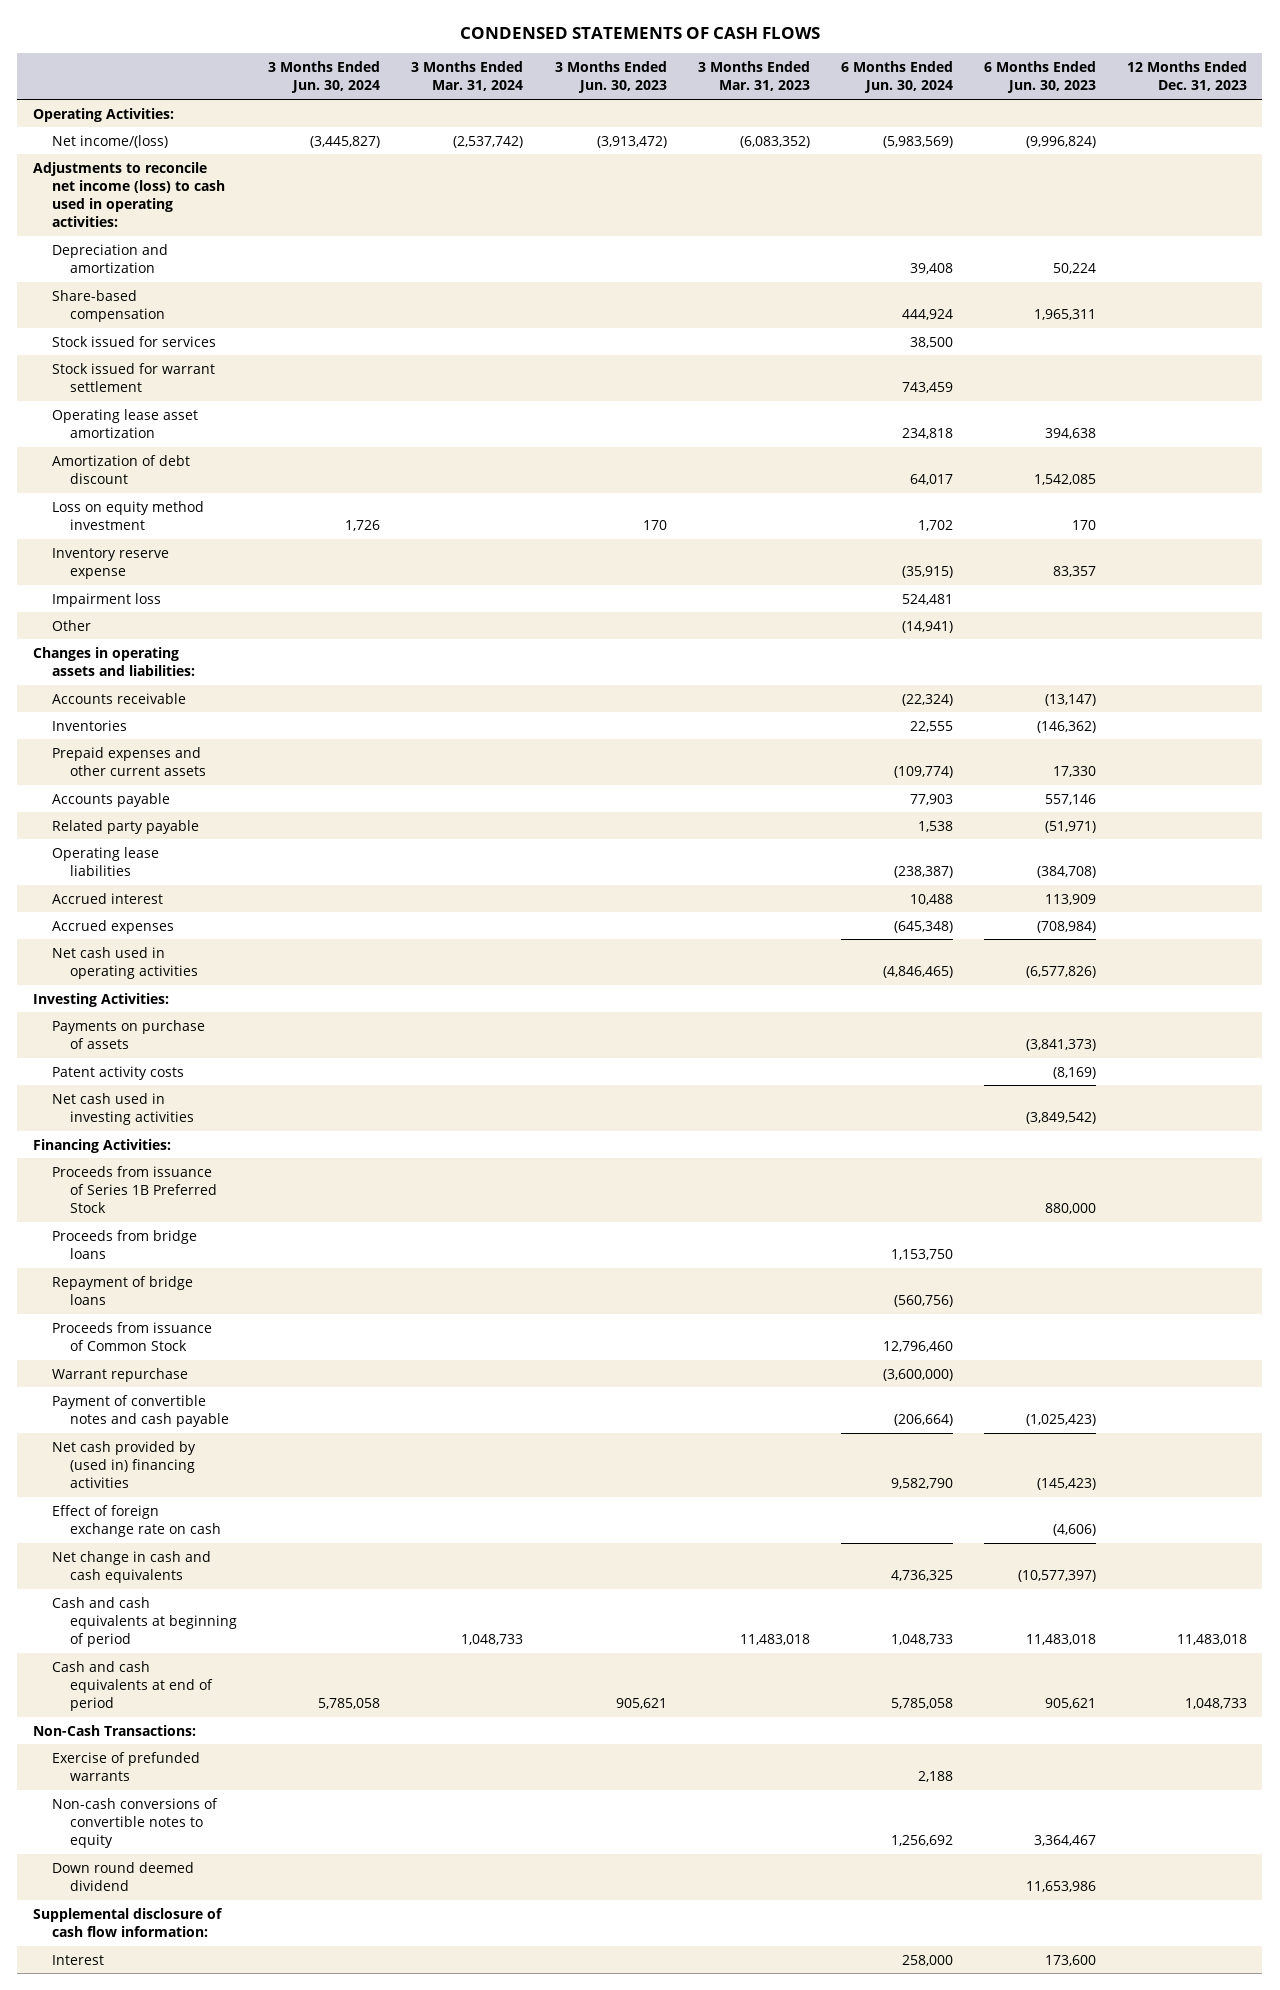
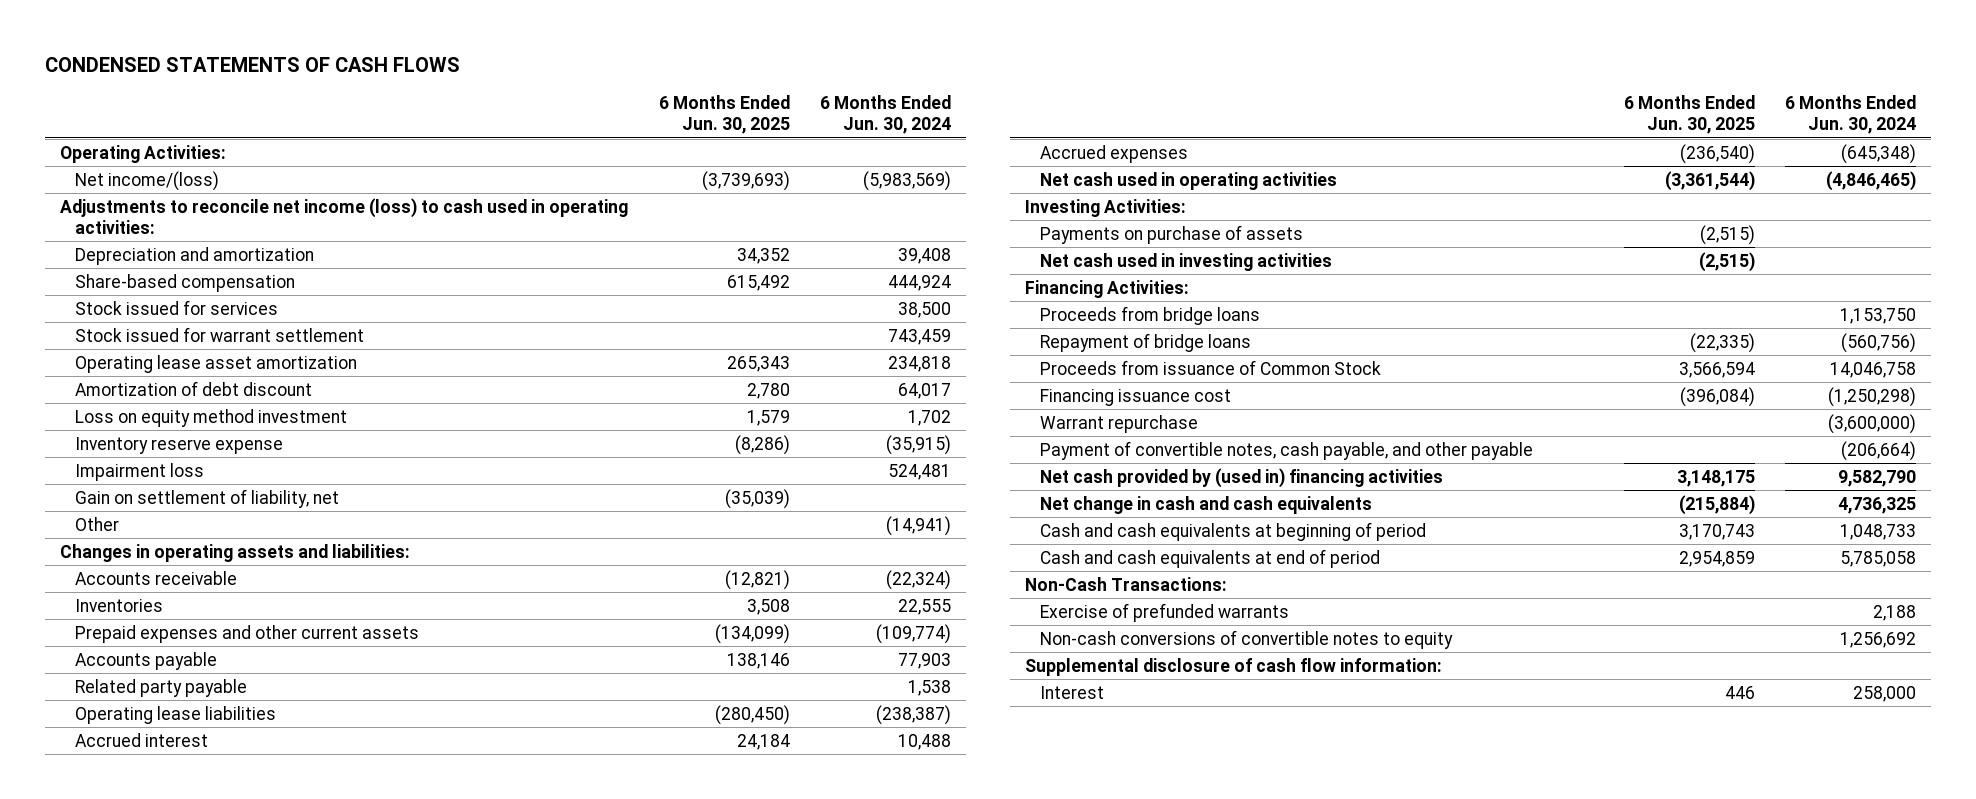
[268,61,381,94] 3 Months Ended Jun. 30, 2024 -> none
[411,61,524,92] 3 Months Ended Mar. 31, 2024 -> none
[554,61,667,94] 3 Months Ended Jun. 30, 2023 -> none
[697,61,810,92] 3 Months Ended Mar. 31, 2023 -> none
[983,61,1096,94] 6 Months Ended Jun. 30, 2023 -> none
[1126,61,1247,92] 12 Months Ended Dec. 31, 2023 -> none
none -> [658,95,790,135] 6 Months Ended Jun. 30, 2025
none -> [74,488,339,508] Gain on settlement of liability, net
[51,1065,184,1080] Patent activity costs -> none
[51,1165,218,1213] Proceeds from issuance of Series 1B Preferred Stock -> none
[882,1340,953,1352] 12,796,460 -> [1830,361,1917,378] 14,046,758
none -> [1039,388,1231,406] Financing issuance cost
[51,1394,230,1427] Payment of convertible notes and cash payable -> [1039,440,1533,460] Payment of convertible notes, cash payable, and other payable
[51,1504,222,1537] Effect of foreign exchange rate on cash -> none
[51,1861,194,1891] Down round deemed dividend -> none

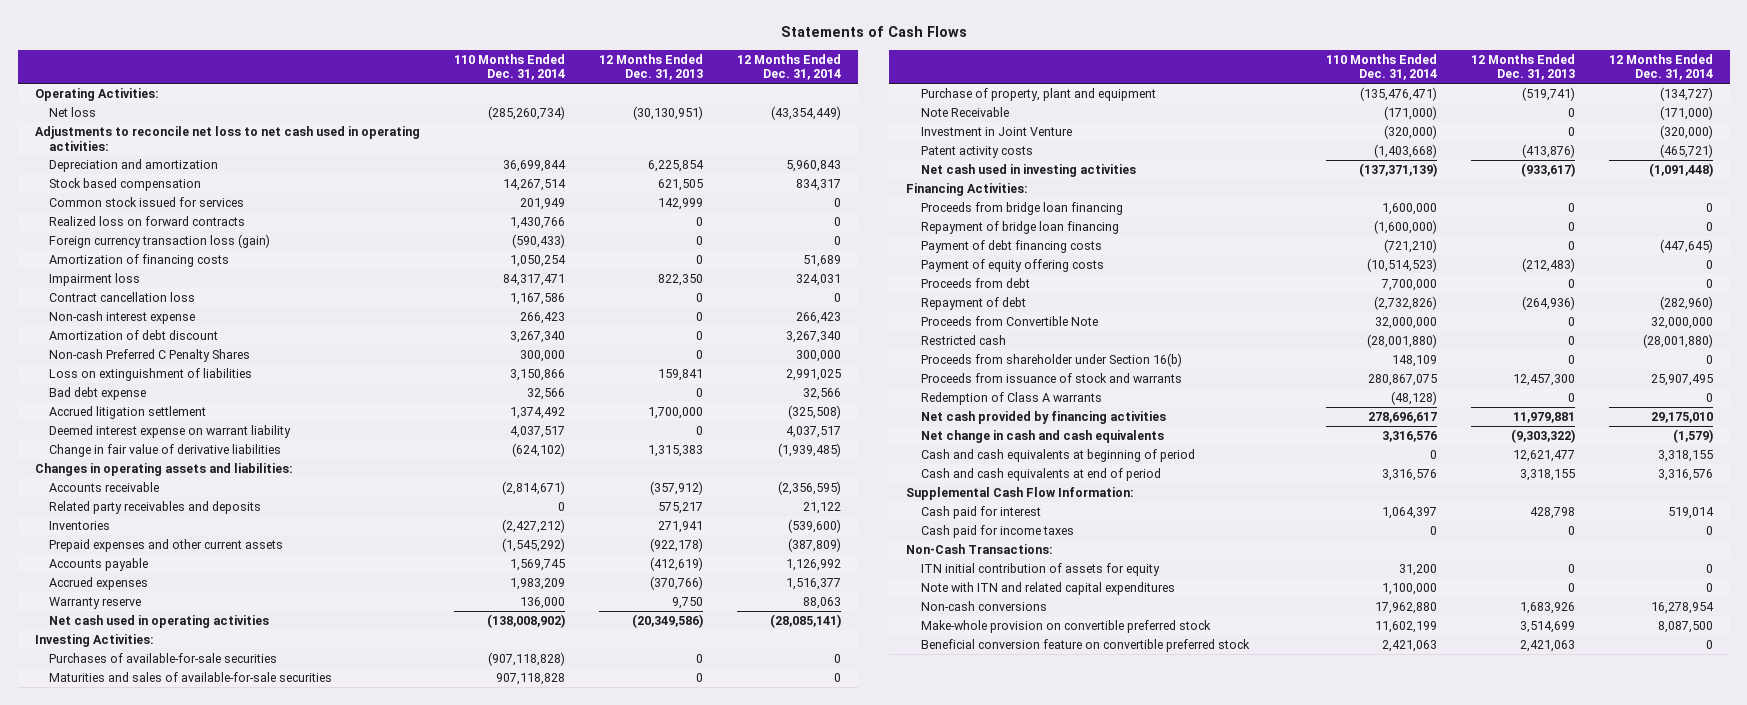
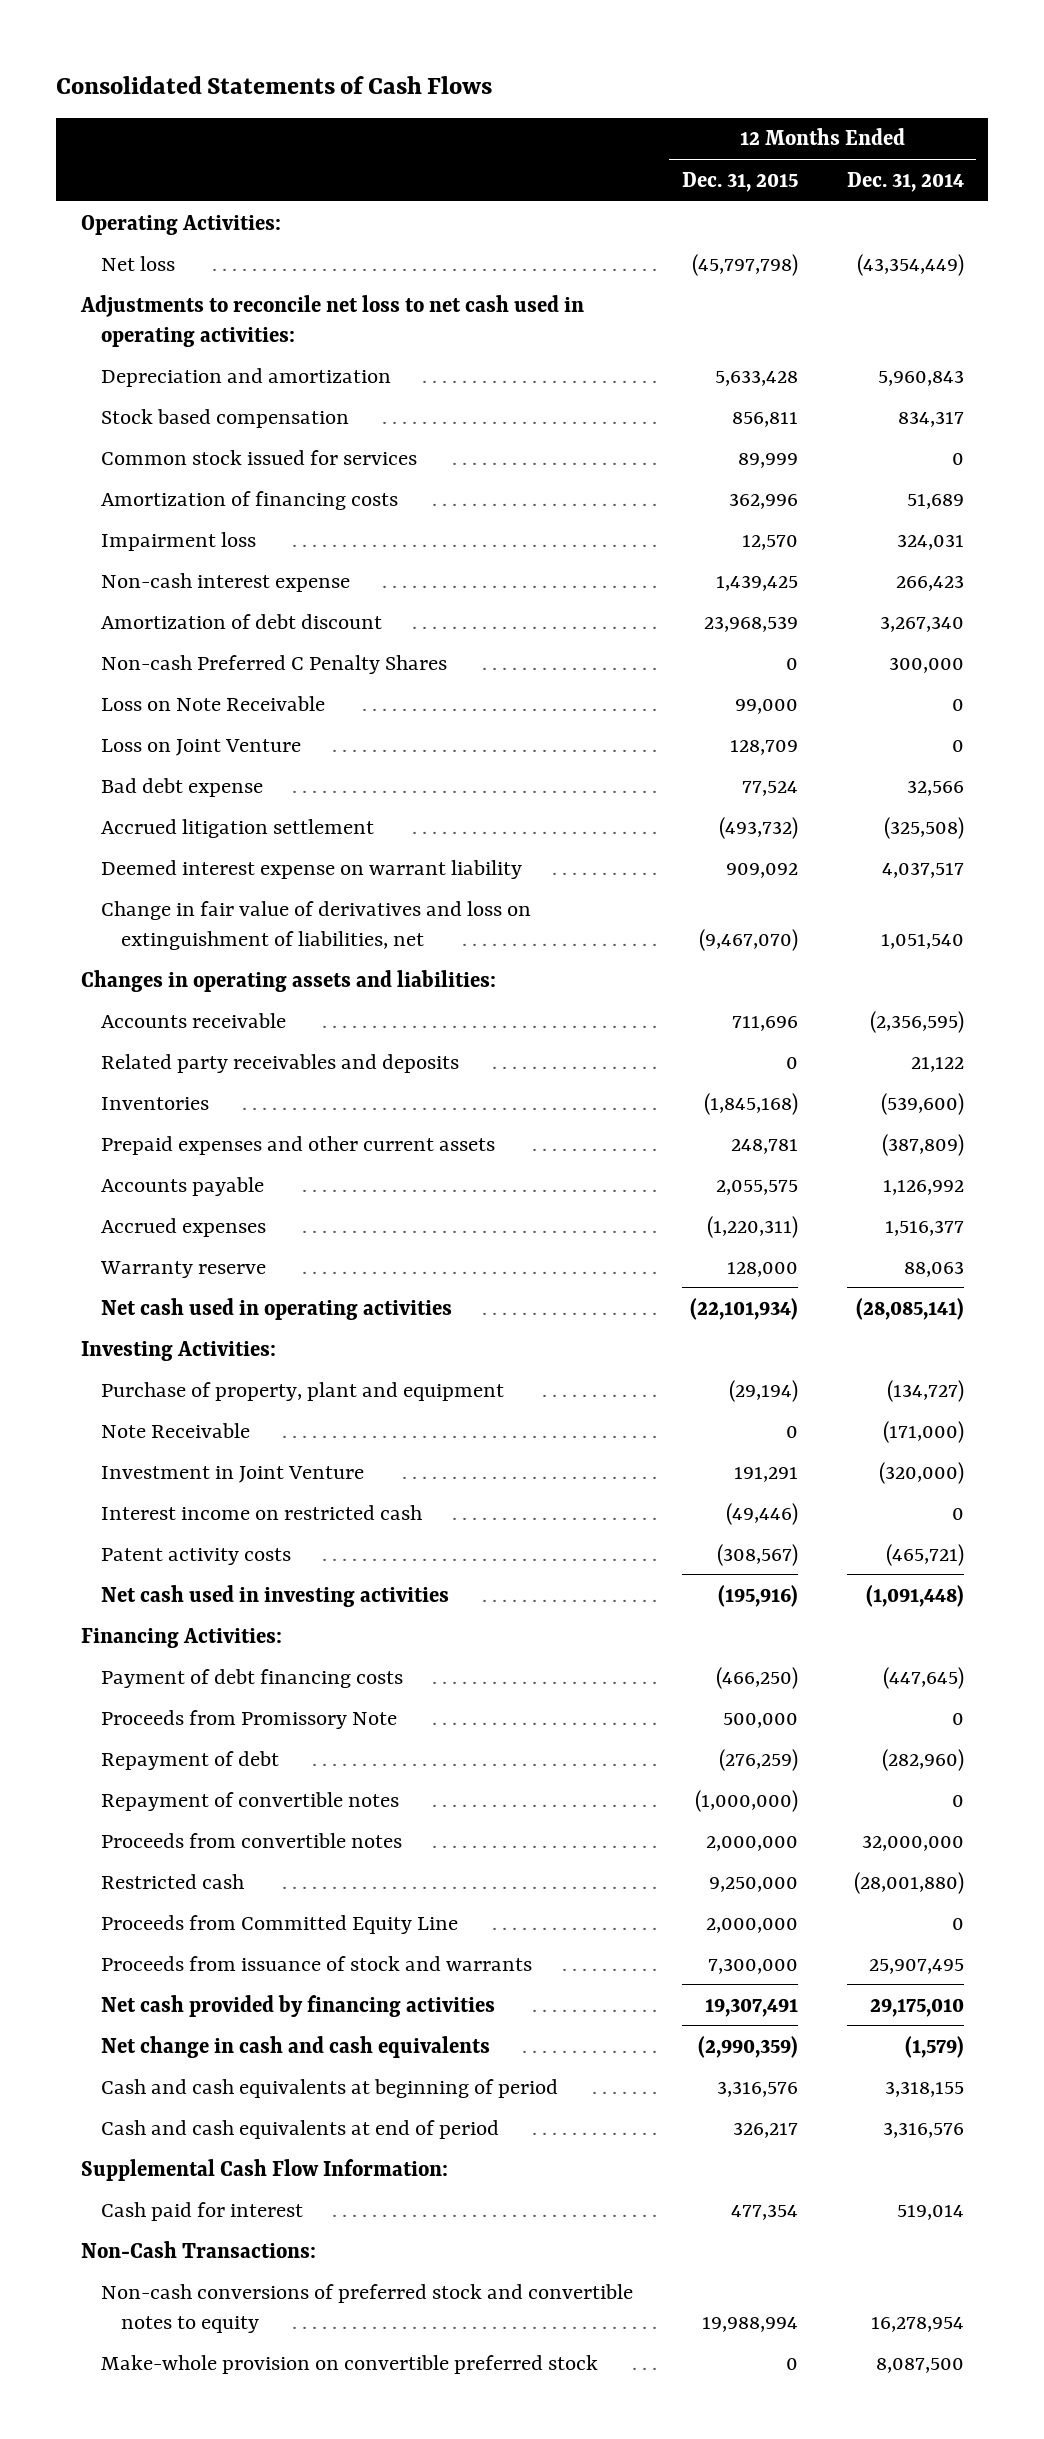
[780,26,967,38] Statements of Cash Flows -> [56,75,493,94] Consolidated Statements of Cash Flows
[453,53,565,81] 110 Months Ended Dec. 31, 2014 -> none
[598,53,703,81] 12 Months Ended Dec. 31, 2013 -> none
none -> [681,171,798,192] Dec. 31, 2015
[49,215,246,226] Realized loss on forward contracts -> none
[49,233,271,248] Foreign currency transaction loss (gain) -> none
[49,291,196,302] Contract cancellation loss -> none
[49,367,253,381] Loss on extinguishment of liabilities -> none
none -> [100,695,325,711] Loss on Note Receivable
none -> [100,738,301,756] Loss on Joint Venture
[49,443,282,457] Change in fair value of derivative liabilities -> none
none -> [100,900,531,950] Change in fair value of derivatives and loss on extinguishment of liabilities, net
[49,652,278,663] Purchases of available-for-sale securities -> none
[49,671,333,682] Maturities and sales of available-for-sale securities -> none
none -> [100,1504,422,1520] Interest income on restricted cash
[920,201,1123,215] Proceeds from bridge loan financing -> none
[920,220,1119,234] Repayment of bridge loan financing -> none
[920,258,1104,272] Payment of equity offering costs -> none
[920,277,1030,288] Proceeds from debt -> none
none -> [100,1709,397,1729] Proceeds from Promissory Note
none -> [100,1791,399,1811] Repayment of convertible notes
[920,315,1098,326] Proceeds from Convertible Note -> [100,1832,402,1848] Proceeds from convertible notes
[920,352,1182,367] Proceeds from shareholder under Section 16(b) -> none
none -> [100,1914,458,1934] Proceeds from Committed Equity Line
[920,391,1102,405] Redemption of Class A warrants -> none
[920,524,1074,538] Cash paid for income taxes -> none
[920,562,1160,576] ITN initial contribution of assets for equity -> none
[920,581,1175,595] Note with ITN and related capital expenditures -> none
[920,600,1047,611] Non-cash conversions -> [100,2283,633,2333] Non-cash conversions of preferred stock and convertible notes to equity
[920,638,1250,652] Beneficial conversion feature on convertible preferred stock -> none

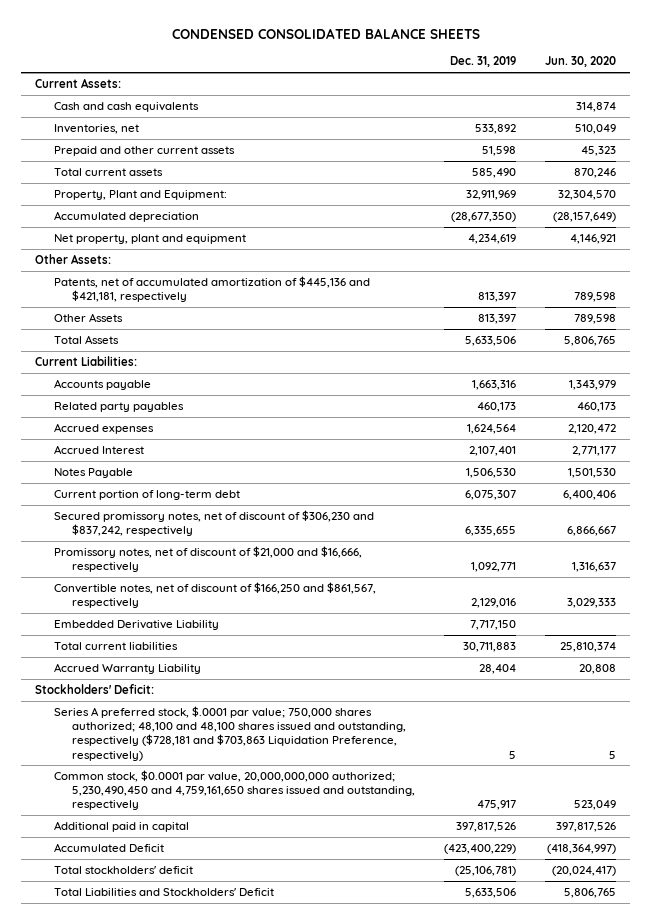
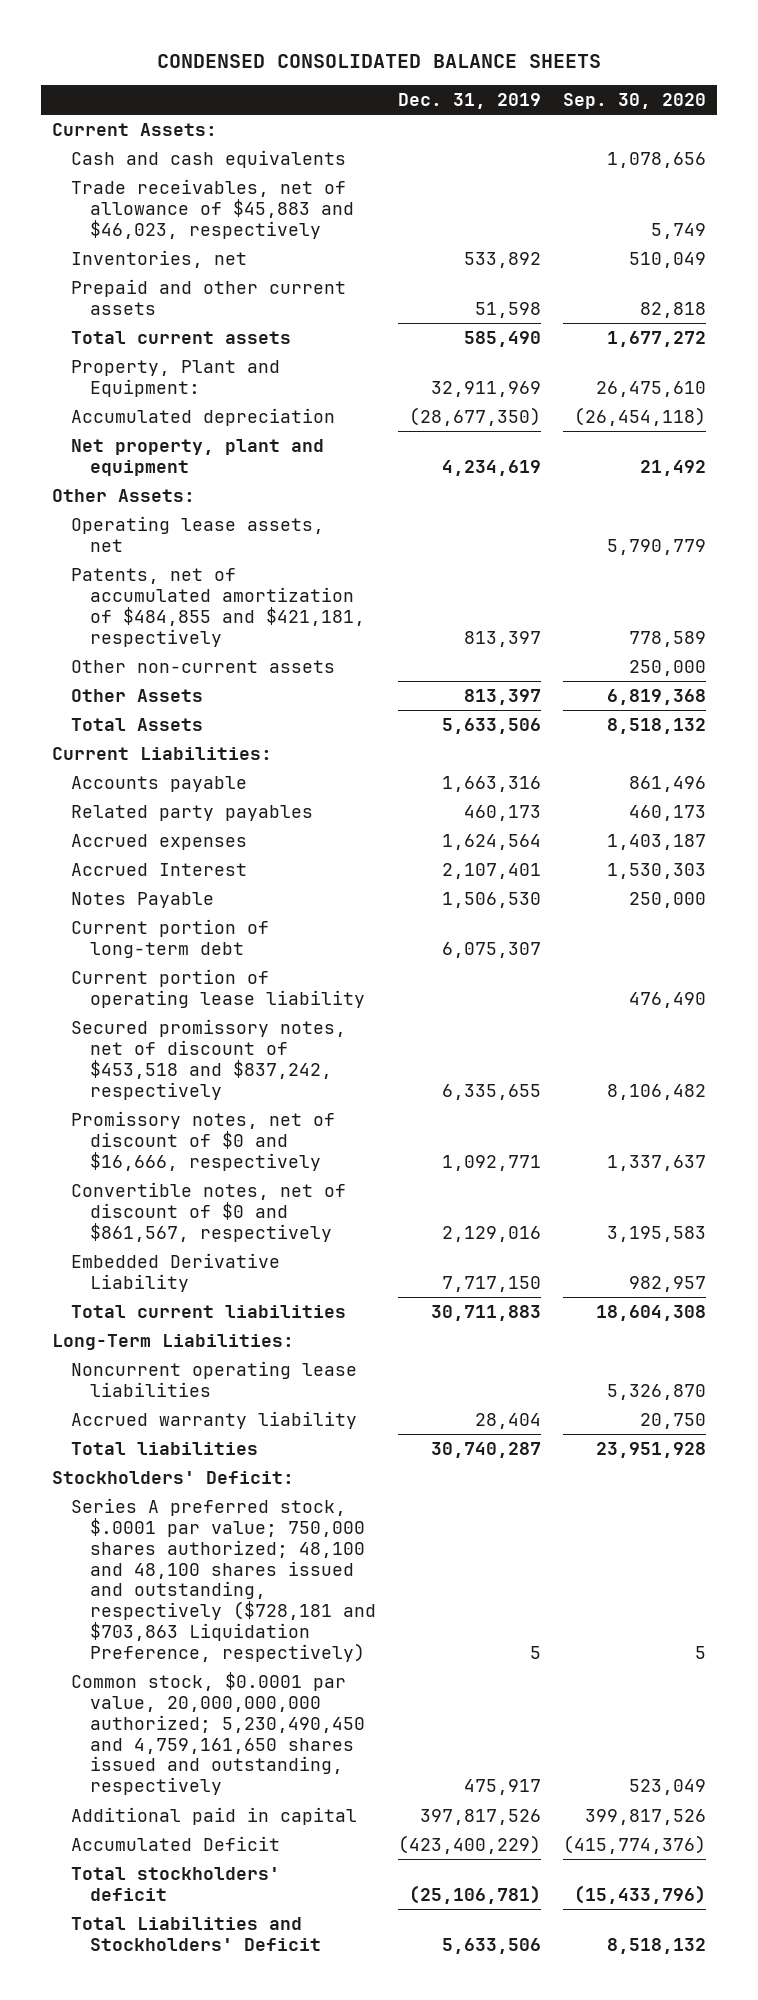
[545,56,617,68] Jun. 30, 2020 -> none
none -> [563,92,707,109] Sep. 30, 2020
none -> [70,178,354,239] Trade receivables, net of allowance of $45,883 and $46,023, respectively
none -> [70,515,324,552] Operating lease assets, net
[53,275,370,303] Patents, net of accumulated amortization of $445,136 and $421,181, respectively -> [70,567,365,647] Patents, net of accumulated amortization of $484,855 and $421,181, respectively
none -> [70,659,335,673] Other non-current assets
none -> [70,968,365,1008] Current portion of operating lease liability
[53,509,374,537] Secured promissory notes, net of discount of $306,230 and $837,242, respectively -> [70,1018,346,1100] Secured promissory notes, net of discount of $453,518 and $837,242, respectively
[53,545,362,573] Promissory notes, net of discount of $21,000 and $16,666, respectively -> [70,1110,335,1171] Promissory notes, net of discount of $0 and $16,666, respectively
[53,581,376,609] Convertible notes, net of discount of $166,250 and $861,567, respectively -> [70,1181,346,1242] Convertible notes, net of discount of $0 and $861,567, respectively
none -> [51,1333,294,1350] Long-Term Liabilities:
none -> [70,1360,357,1397] Noncurrent operating lease liabilities
[53,662,201,674] Accrued Warranty Liability -> [70,1410,357,1429] Accrued warranty liability
none -> [70,1441,258,1455] Total liabilities

